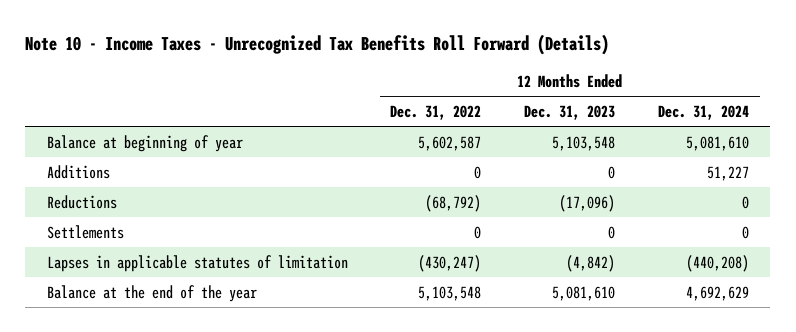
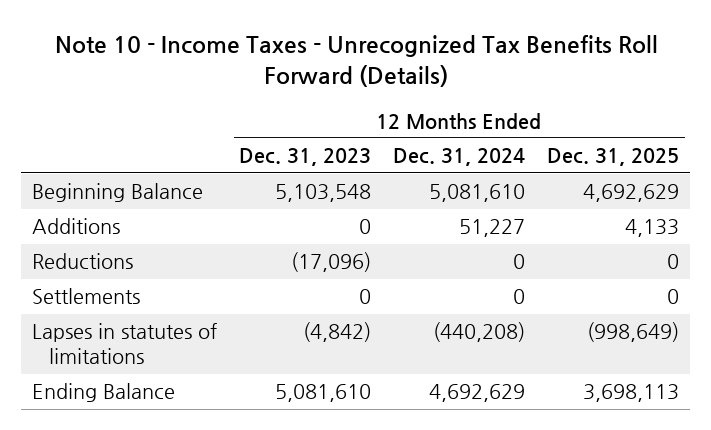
[390,104,482,120] Dec. 31, 2022 -> none
none -> [547,148,680,167] Dec. 31, 2025
[46,134,243,152] Balance at beginning of year -> [31,183,203,203] Beginning Balance
[46,254,348,272] Lapses in applicable statutes of limitation -> [31,323,217,365] Lapses in statutes of limitations
[46,284,257,302] Balance at the end of the year -> [31,383,175,403] Ending Balance

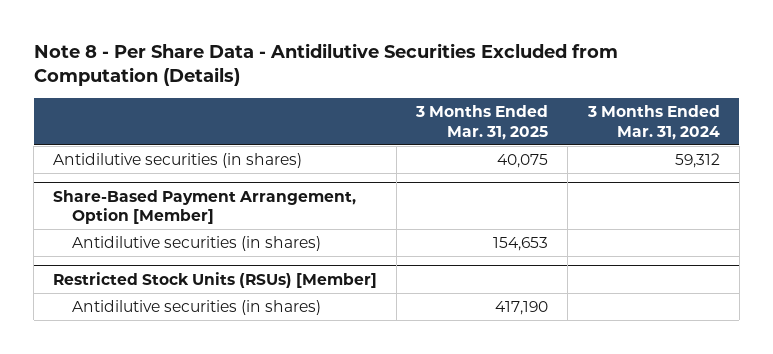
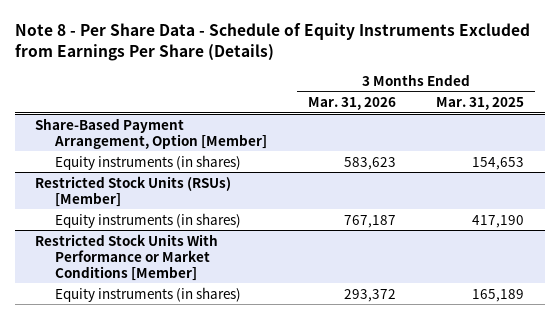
[33,42,618,87] Note 8 - Per Share Data - Antidilutive Securities Excluded from Computation (Details) -> [14,23,530,62] Note 8 - Per Share Data - Schedule of Equity Instruments Excluded from Earnings Per Share (Details)
[586,105,720,140] 3 Months Ended Mar. 31, 2024 -> none
none -> [307,97,396,111] Mar. 31, 2026
[53,153,303,169] Antidilutive securities (in shares) -> none
[72,236,322,252] Antidilutive securities (in shares) -> [54,154,241,170] Equity instruments (in shares)
[72,300,322,316] Antidilutive securities (in shares) -> [54,212,241,228] Equity instruments (in shares)
none -> [35,233,219,281] Restricted Stock Units With Performance or Market Conditions [Member]
none -> [54,286,241,302] Equity instruments (in shares)

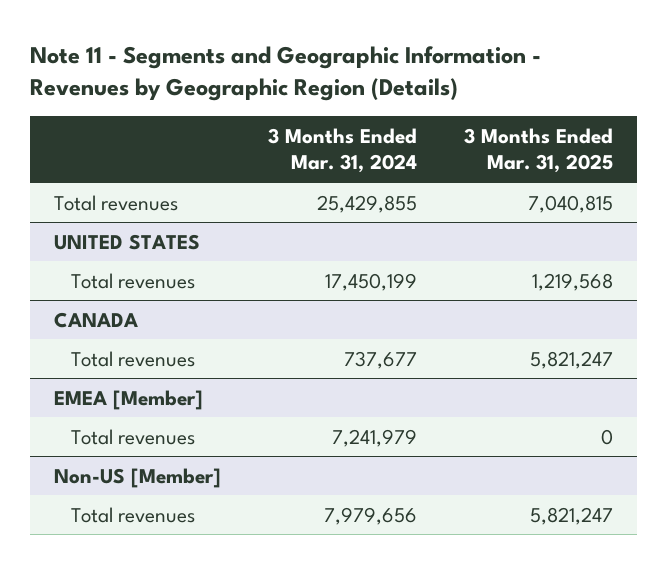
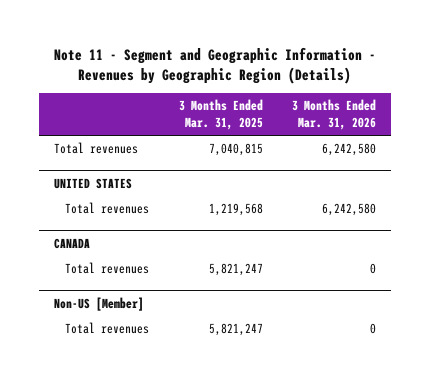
[30,45,542,102] Note 11 - Segments and Geographic Information - Revenues by Geographic Region (Details) -> [54,46,377,84] Note 11 - Segment and Geographic Information - Revenues by Geographic Region (Details)
[268,127,418,174] 3 Months Ended Mar. 31, 2024 -> none
none -> [292,99,377,130] 3 Months Ended Mar. 31, 2026
[53,389,203,410] EMEA [Member] -> none
[71,428,196,445] Total revenues -> none

